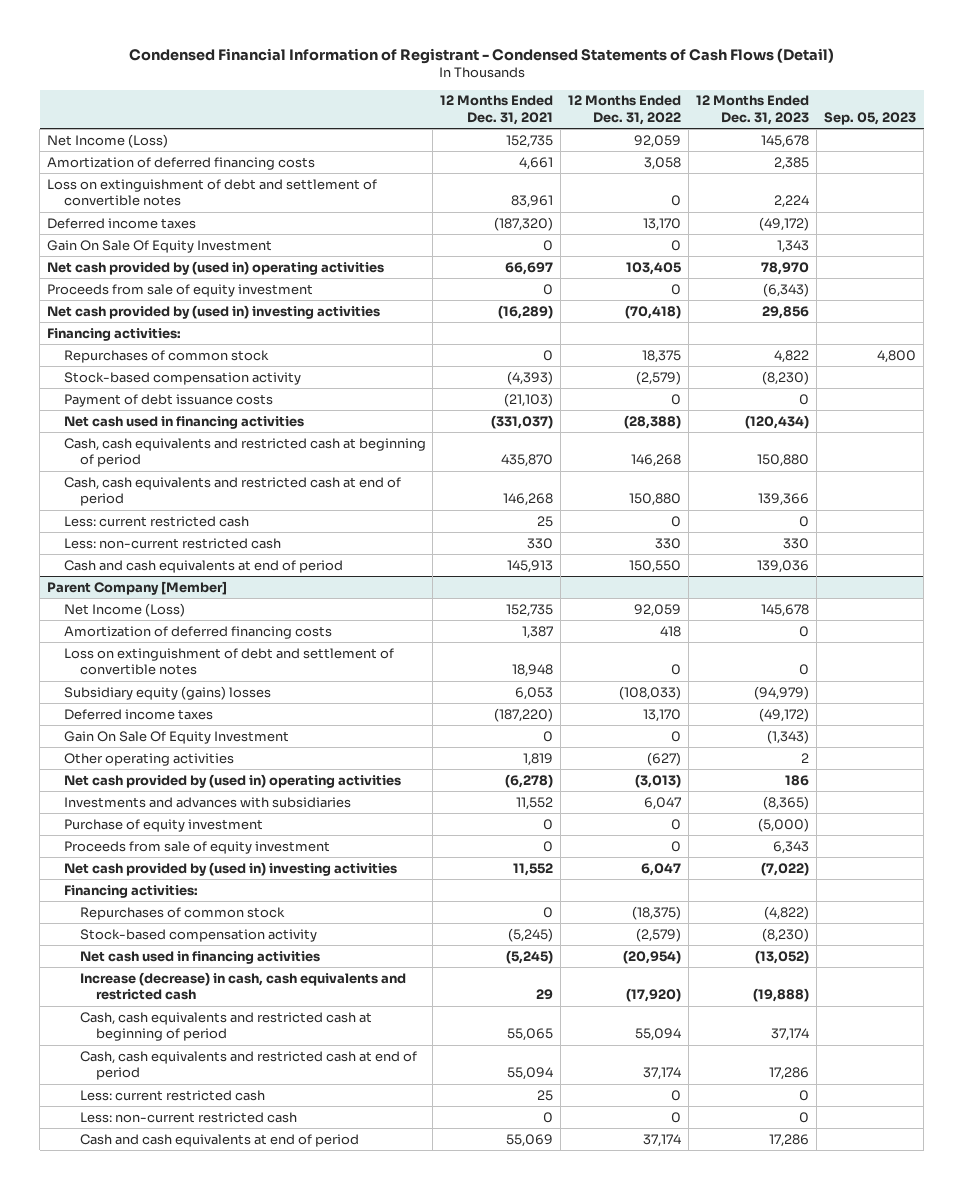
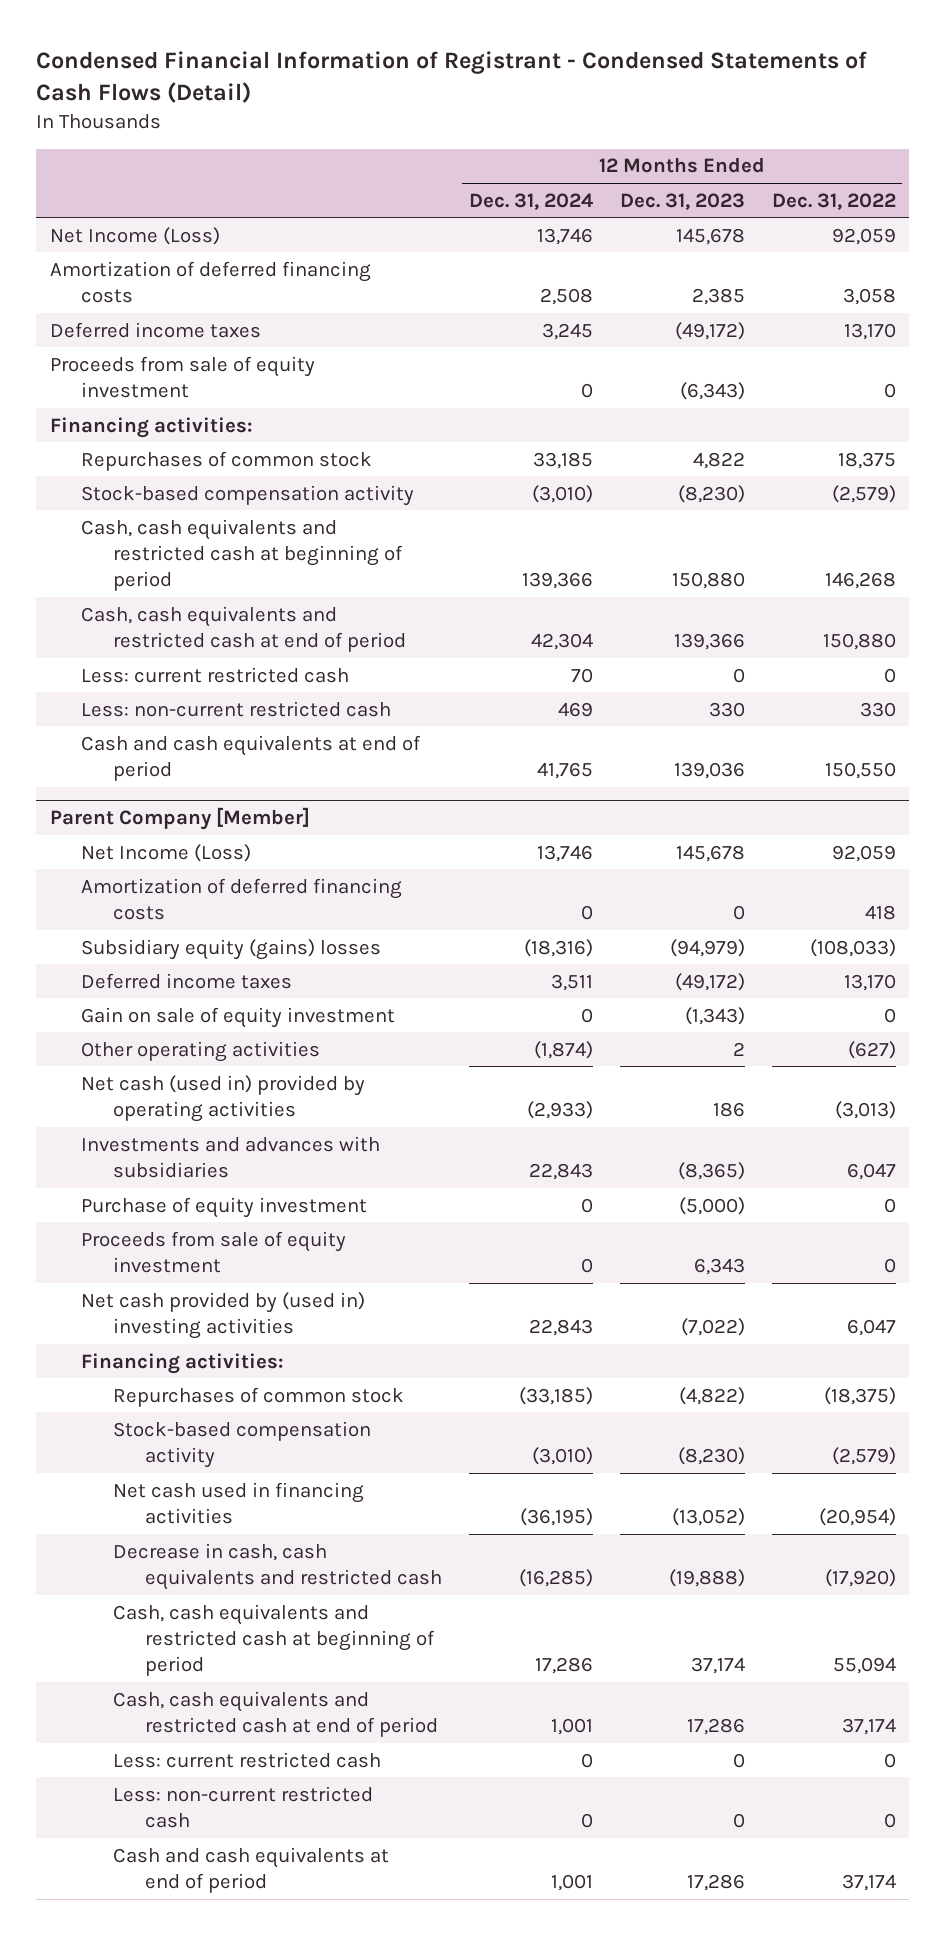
[440,95,554,125] 12 Months Ended Dec. 31, 2021 -> none
[824,111,917,125] Sep. 05, 2023 -> none
none -> [468,192,593,210] Dec. 31, 2024
[47,178,378,207] Loss on extinguishment of debt and settlement of convertible notes -> none
[47,239,273,253] Gain On Sale Of Equity Investment -> none
[47,260,385,275] Net cash provided by (used in) operating activities -> none
[47,304,381,319] Net cash provided by (used in) investing activities -> none
[63,393,273,407] Payment of debt issuance costs -> none
[63,415,304,429] Net cash used in financing activities -> none
[63,647,394,676] Loss on extinguishment of debt and settlement of convertible notes -> none
[63,730,289,744] Gain On Sale Of Equity Investment -> [81,1006,396,1028] Gain on sale of equity investment
[63,773,401,788] Net cash provided by (used in) operating activities -> [81,1074,366,1122] Net cash (used in) provided by operating activities
[79,971,406,1001] Increase (decrease) in cash, cash equivalents and restricted cash -> [113,1542,442,1590] Decrease in cash, cash equivalents and restricted cash

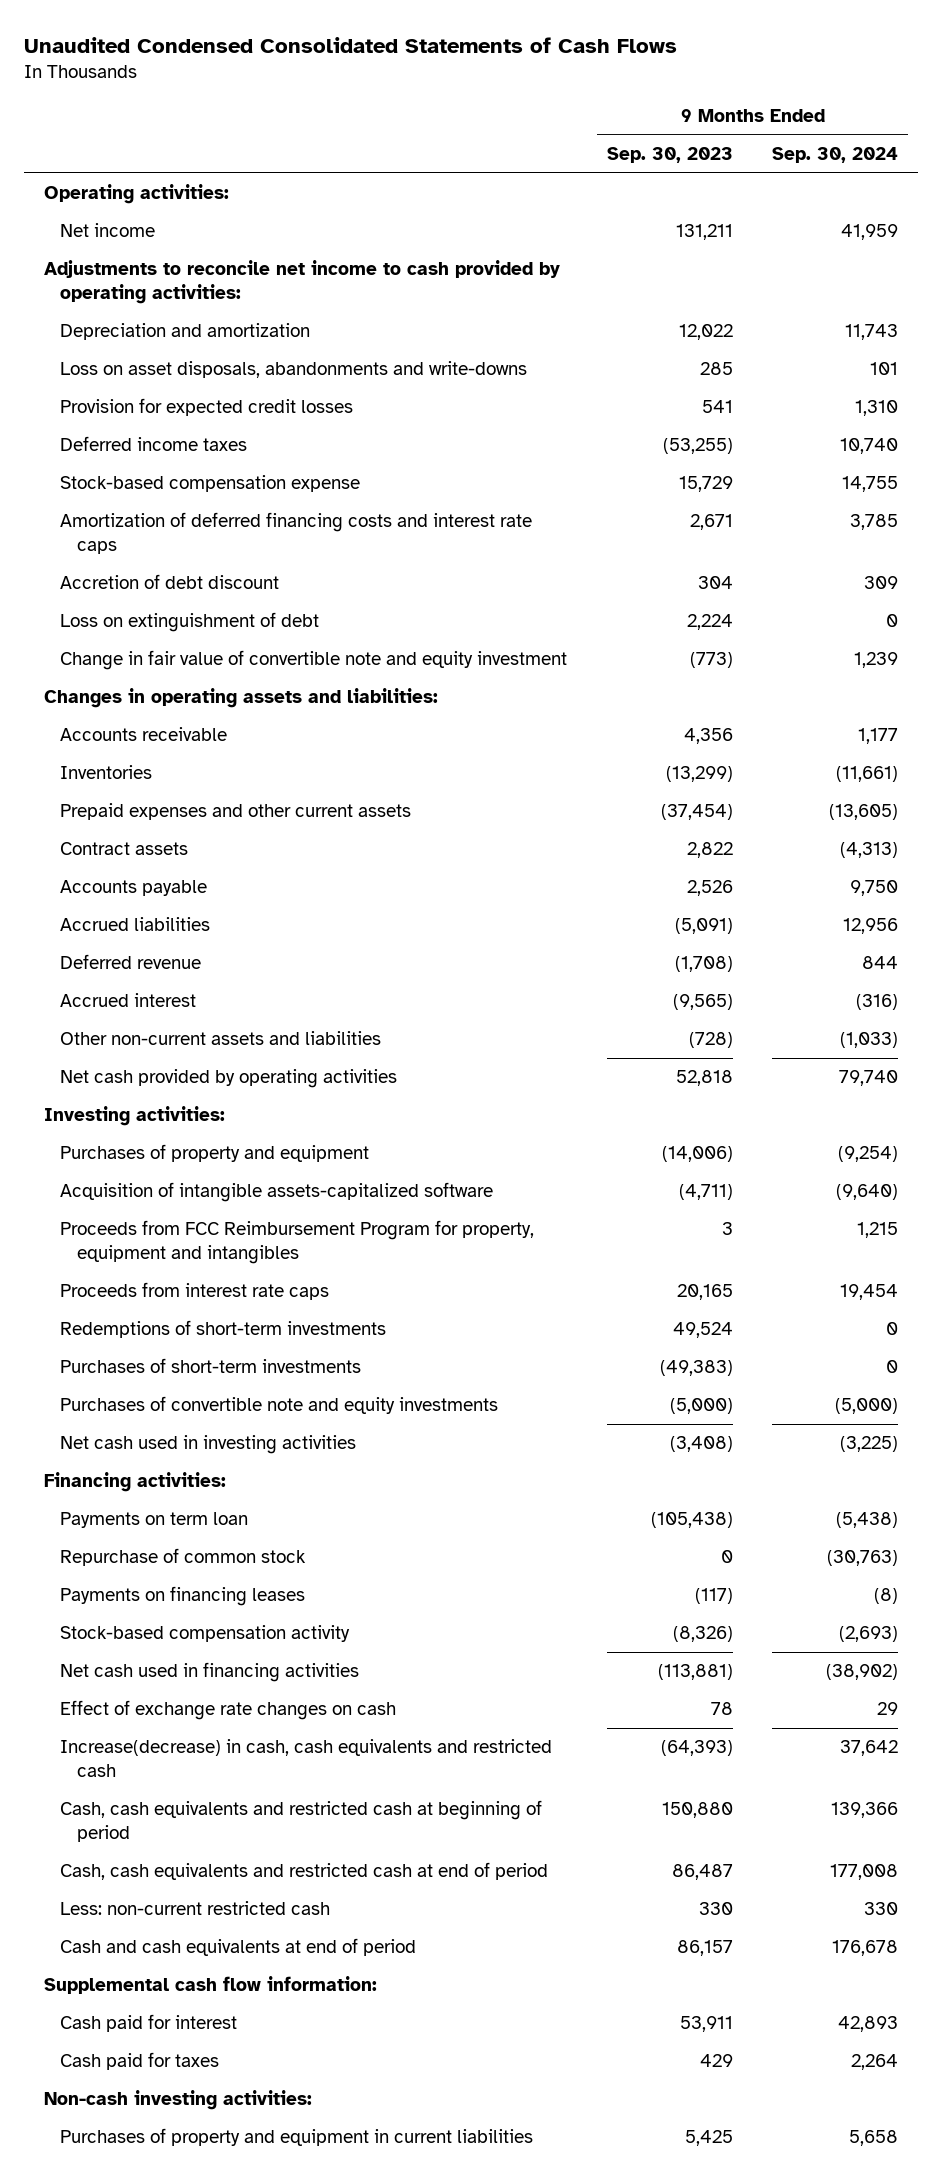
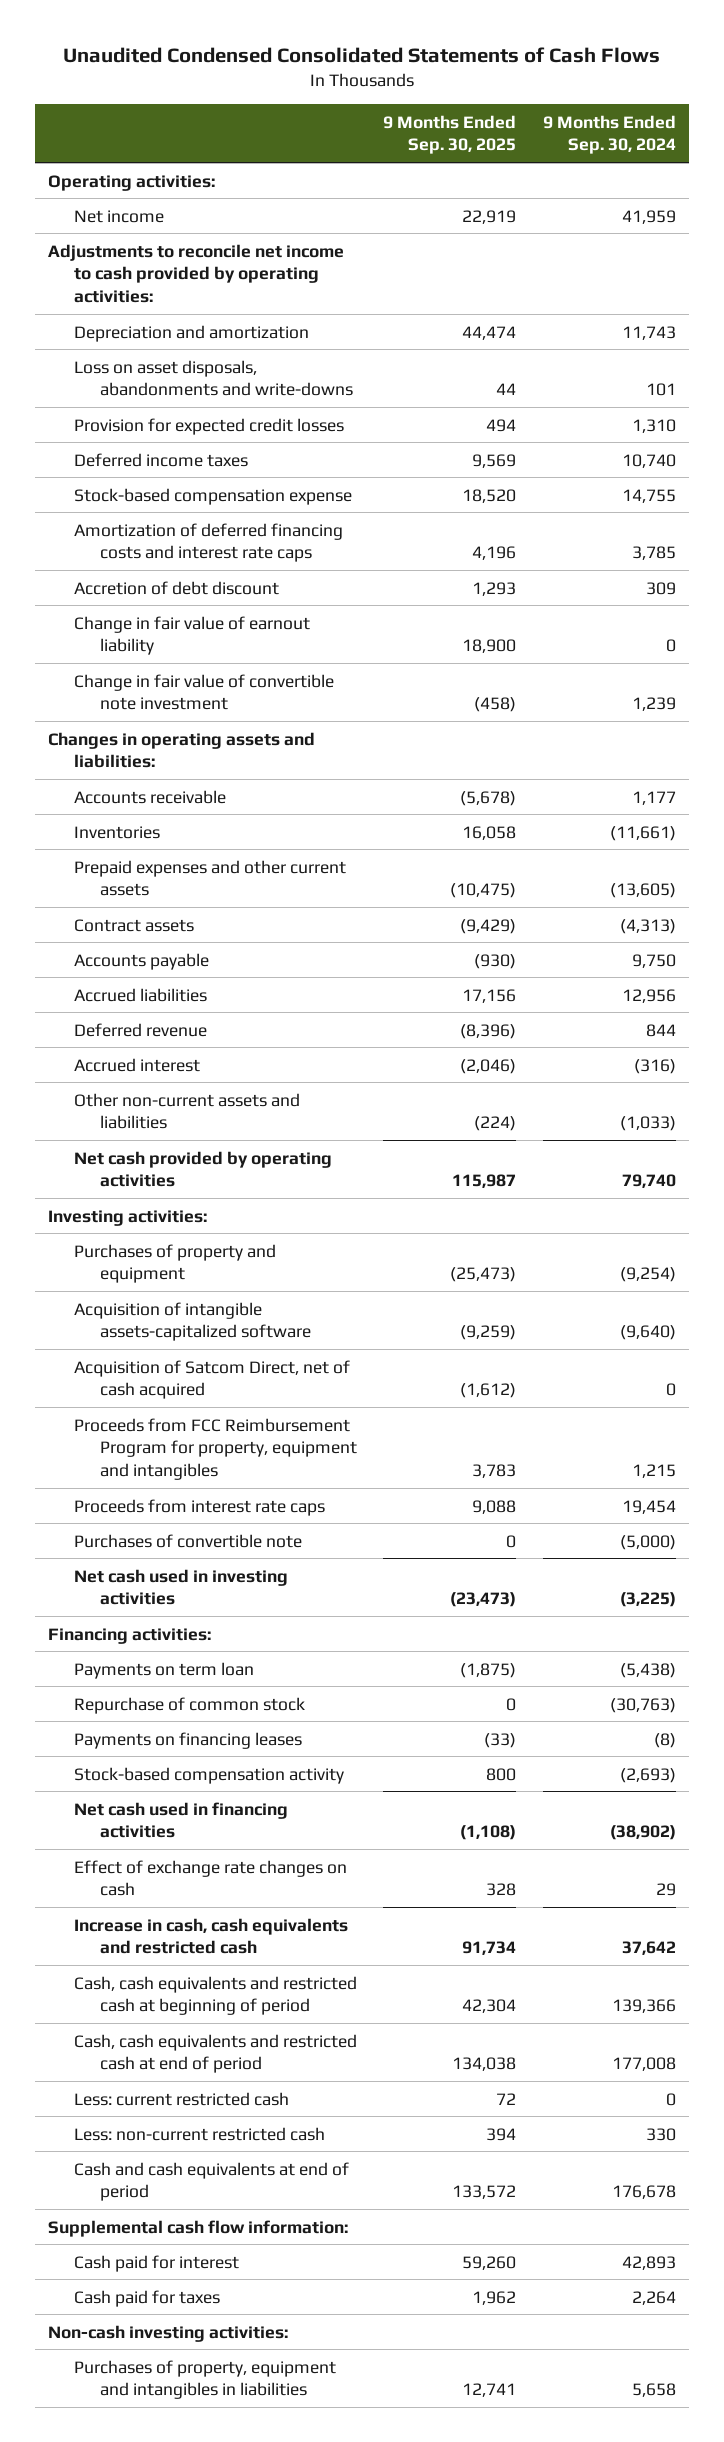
[606,146,733,163] Sep. 30, 2023 -> none
none -> [383,114,517,155] 9 Months Ended Sep. 30, 2025
[60,612,320,633] Loss on extinguishment of debt -> none
none -> [74,615,311,656] Change in fair value of earnout liability
[60,650,568,671] Change in fair value of convertible note and equity investment -> [74,673,335,711] Change in fair value of convertible note investment
none -> [74,1359,351,1400] Acquisition of Satcom Direct, net of cash acquired
[60,1320,387,1339] Redemptions of short-term investments -> none
[60,1358,362,1374] Purchases of short-term investments -> none
[60,1396,499,1415] Purchases of convertible note and equity investments -> [74,1533,303,1548] Purchases of convertible note
[60,1739,553,1777] Increase(decrease) in cash, cash equivalents and restricted cash -> [74,1917,349,1955] Increase in cash, cash equivalents and restricted cash
none -> [74,2091,290,2106] Less: current restricted cash
[60,2128,534,2147] Purchases of property and equipment in current liabilities -> [74,2359,337,2400] Purchases of property, equipment and intangibles in liabilities

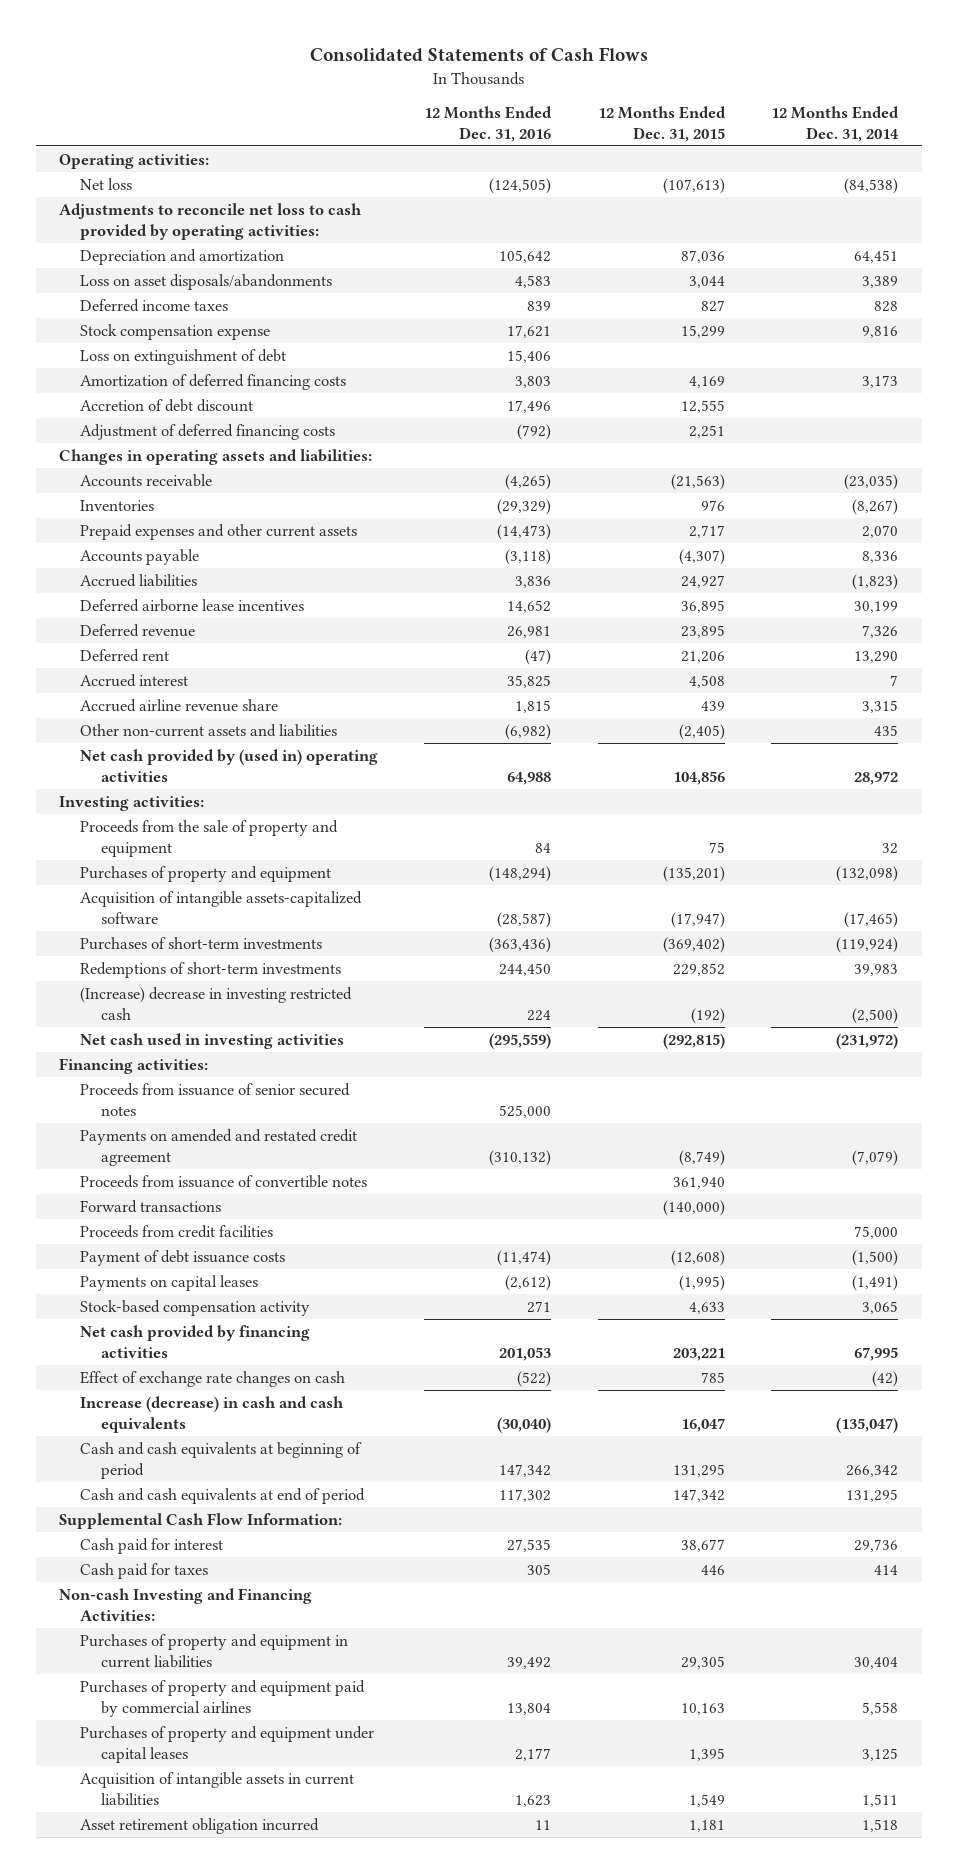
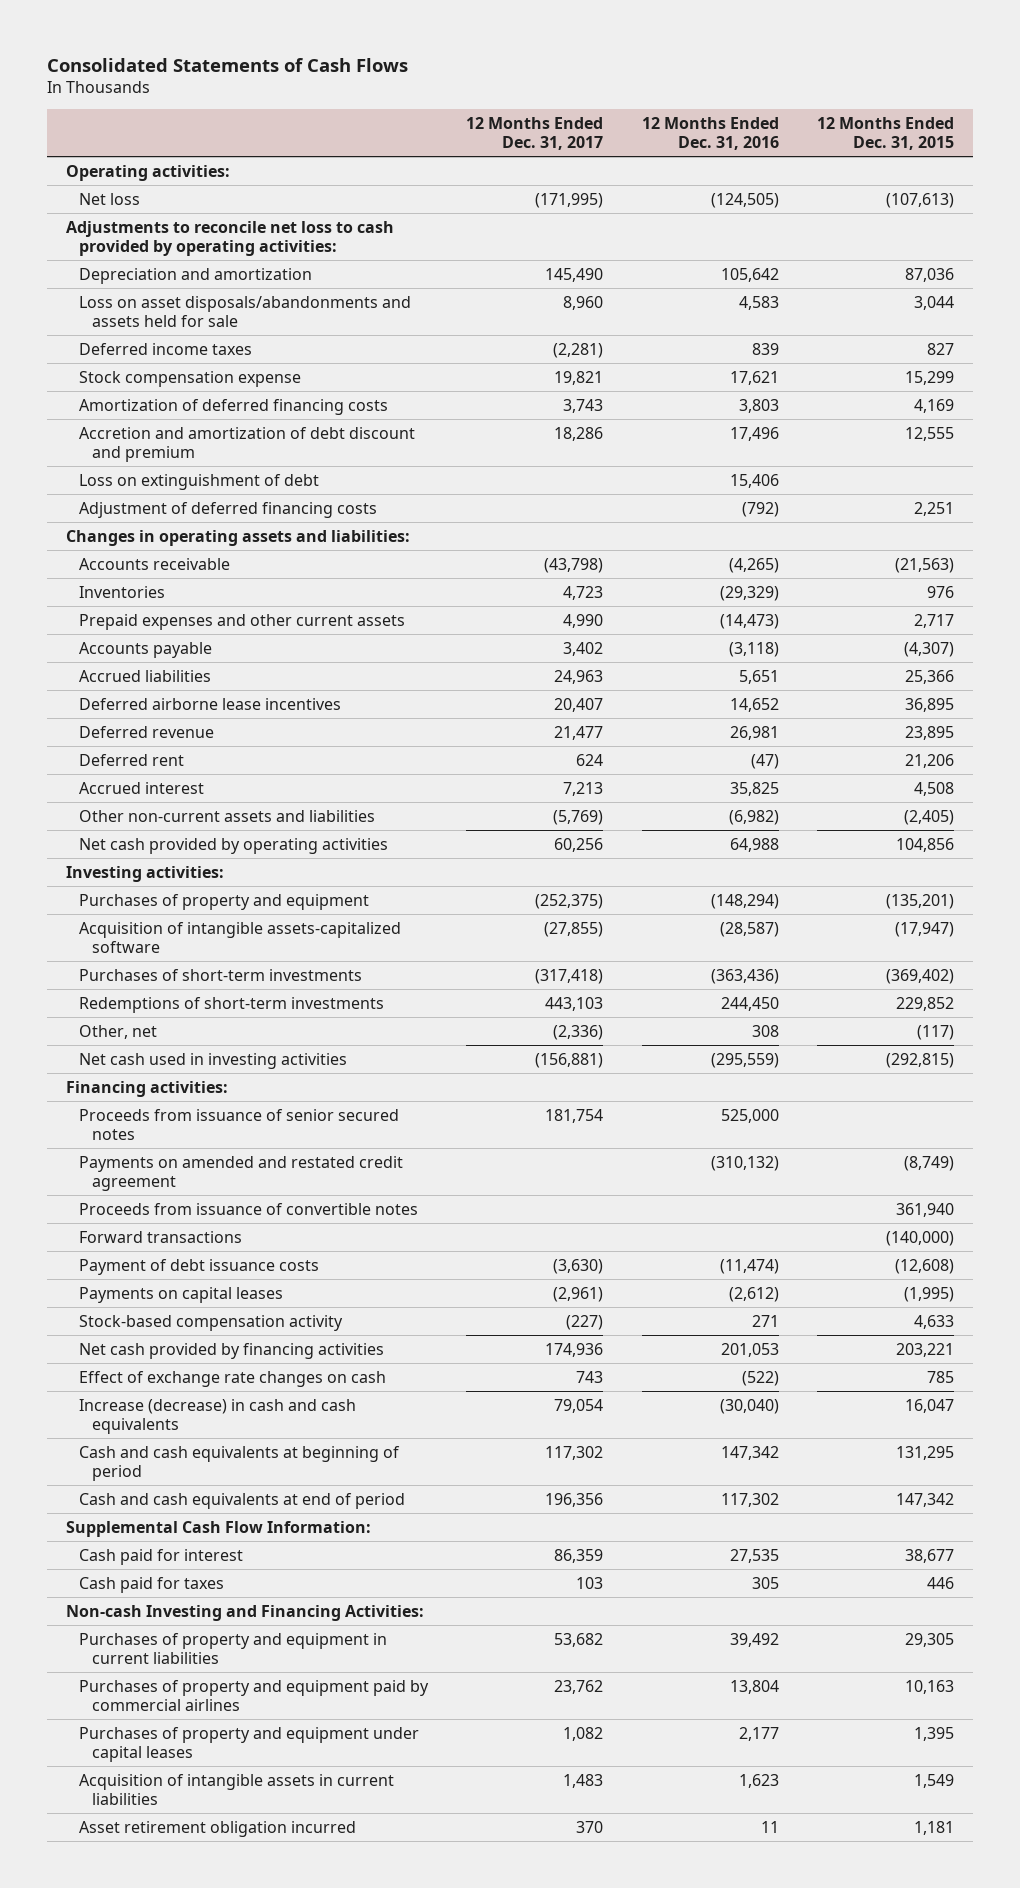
[771,106,900,142] 12 Months Ended Dec. 31, 2014 -> none
none -> [466,116,604,151] 12 Months Ended Dec. 31, 2017
[79,273,332,290] Loss on asset disposals/abandonments -> [78,295,411,327] Loss on asset disposals/abandonments and assets held for sale
[79,398,253,412] Accretion of debt discount -> [78,426,415,462] Accretion and amortization of debt discount and premium
[79,348,286,365] Loss on extinguishment of debt -> [78,473,319,490] Loss on extinguishment of debt
[515,575,552,588] 3,836 -> [738,669,779,684] 5,651
[680,574,725,588] 24,927 -> [904,669,954,684] 25,366
[79,698,278,712] Accrued airline revenue share -> none
[79,748,378,782] Net cash provided by (used in) operating activities -> [78,837,388,854] Net cash provided by operating activities
[79,819,338,857] Proceeds from the sale of property and equipment -> none
[79,986,352,1020] (Increase) decrease in investing restricted cash -> none
none -> [78,1024,157,1039] Other, net
[79,1224,273,1238] Proceeds from credit facilities -> none

